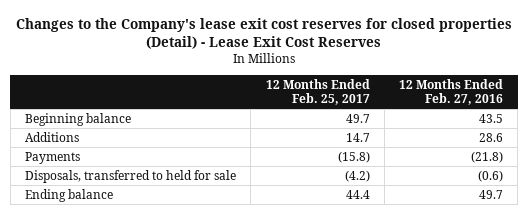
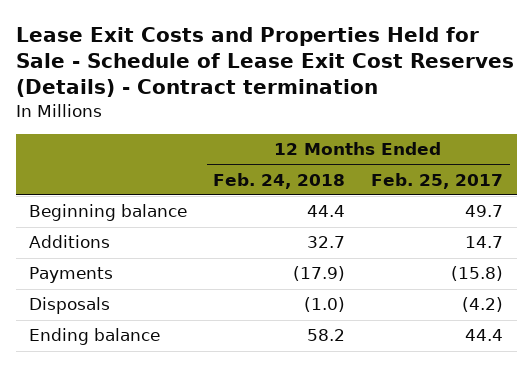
[16,17,513,49] Changes to the Company's lease exit cost reserves for closed properties (Detail) - Lease Exit Cost Reserves -> [15,26,514,98] Lease Exit Costs and Properties Held for Sale - Schedule of Lease Exit Cost Reserves (Details) - Contract termination
[399,78,504,105] 12 Months Ended Feb. 27, 2016 -> none
none -> [213,172,346,189] Feb. 24, 2018
[25,169,237,183] Disposals, transferred to held for sale -> none
none -> [28,297,110,315] Disposals

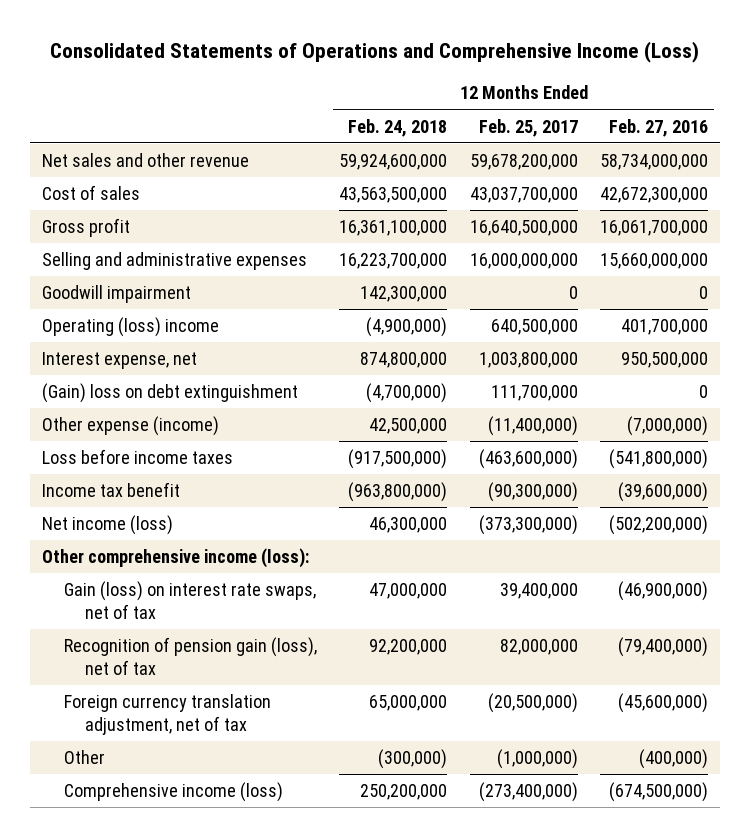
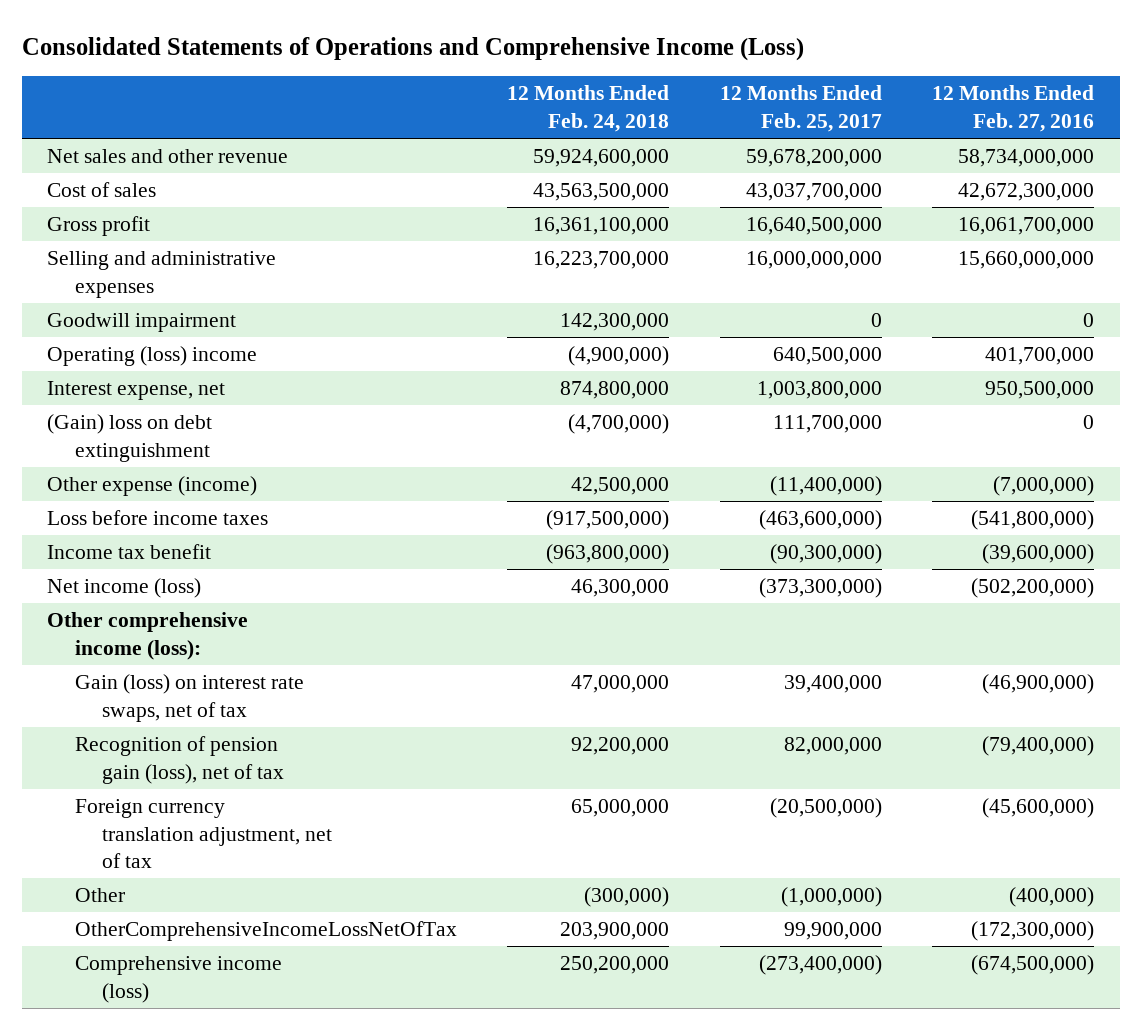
none -> [74,920,457,941] OtherComprehensiveIncomeLossNetOfTax

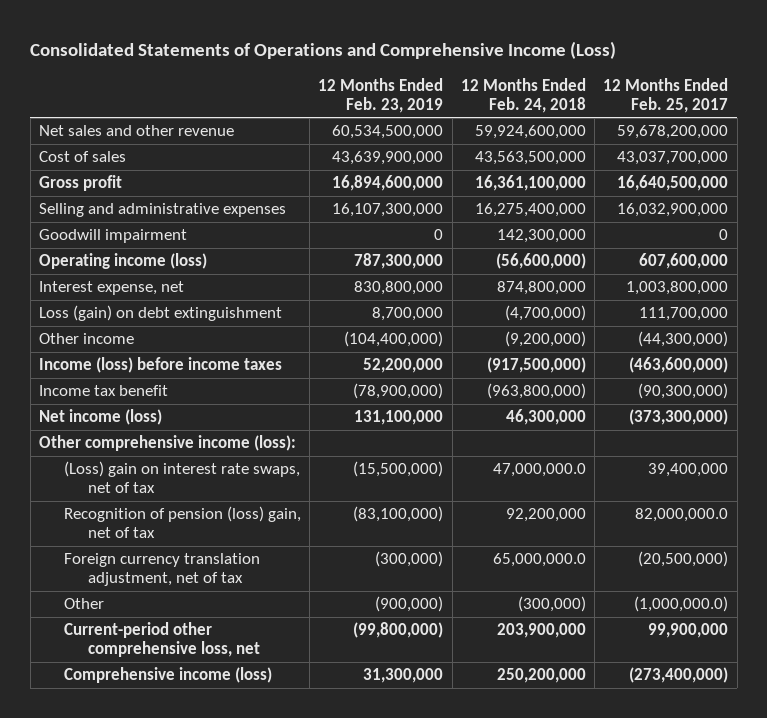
[932,85,1095,133] 12 Months Ended Feb. 27, 2016 -> none
none -> [318,77,444,113] 12 Months Ended Feb. 23, 2019
[533,250,670,269] 16,223,700,000 -> [474,203,586,218] 16,275,400,000
[745,250,882,269] 16,000,000,000 -> [617,203,729,218] 16,032,900,000
[47,345,258,366] Operating (loss) income -> [39,253,208,270] Operating income (loss)
[568,345,670,366] (4,900,000) -> [495,253,586,270] (56,600,000)
[772,346,882,365] 640,500,000 -> [639,253,729,270] 607,600,000
[47,413,213,462] (Gain) loss on debt extinguishment -> [39,305,283,322] Loss (gain) on debt extinguishment
[47,475,258,496] Other expense (income) -> [39,333,135,345] Other income
[571,476,670,495] 42,500,000 -> [504,331,586,348] (9,200,000)
[769,475,882,496] (11,400,000) -> [638,331,729,348] (44,300,000)
[47,509,269,525] Loss before income taxes -> [39,357,283,374] Income (loss) before income taxes
[74,673,304,722] Gain (loss) on interest rate swaps, net of tax -> [63,461,300,494] (Loss) gain on interest rate swaps, net of tax
[571,674,670,693] 47,000,000 -> [492,463,586,478] 47,000,000.0
[74,735,284,784] Recognition of pension gain (loss), net of tax -> [63,506,301,539] Recognition of pension (loss) gain, net of tax
[783,736,882,755] 82,000,000 -> [635,508,729,523] 82,000,000.0
[571,798,670,817] 65,000,000 -> [492,553,586,568] 65,000,000.0
[780,886,882,907] (1,000,000) -> [634,596,729,613] (1,000,000.0)
[74,920,457,941] OtherComprehensiveIncomeLossNetOfTax -> [63,622,261,658] Current-period other comprehensive loss, net

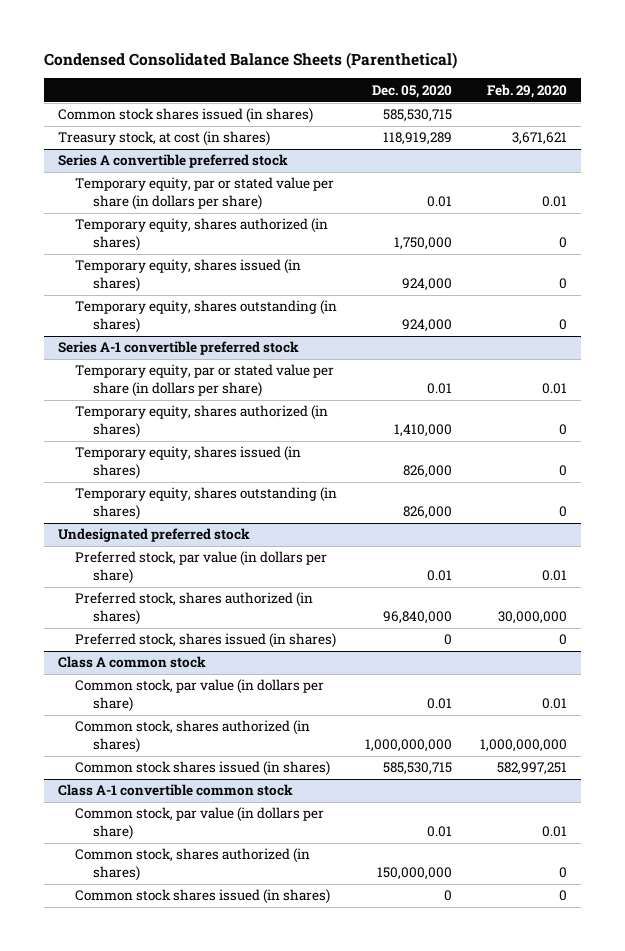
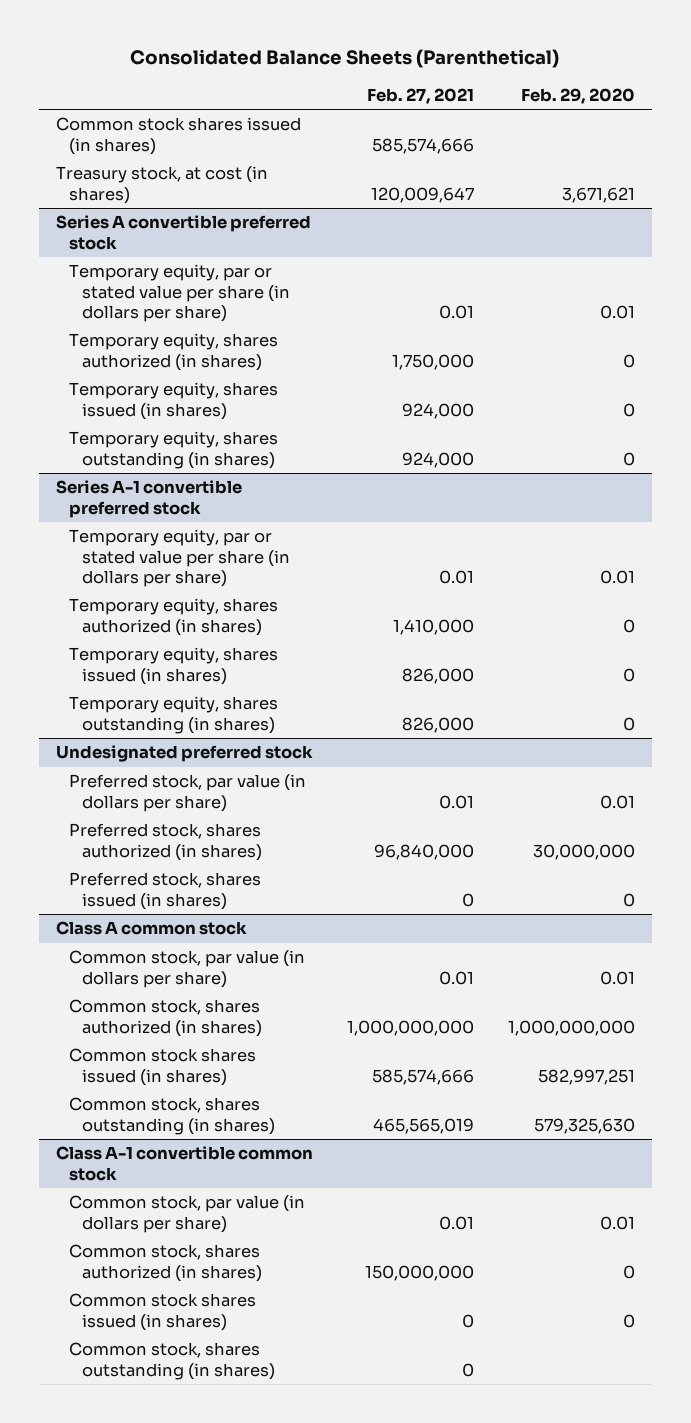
[43,51,457,69] Condensed Consolidated Balance Sheets (Parenthetical) -> [130,49,560,69] Consolidated Balance Sheets (Parenthetical)
[372,84,453,98] Dec. 05, 2020 -> none
none -> [366,87,474,104] Feb. 27, 2021
none -> [68,1097,275,1135] Common stock, shares outstanding (in shares)
none -> [68,1342,275,1380] Common stock, shares outstanding (in shares)

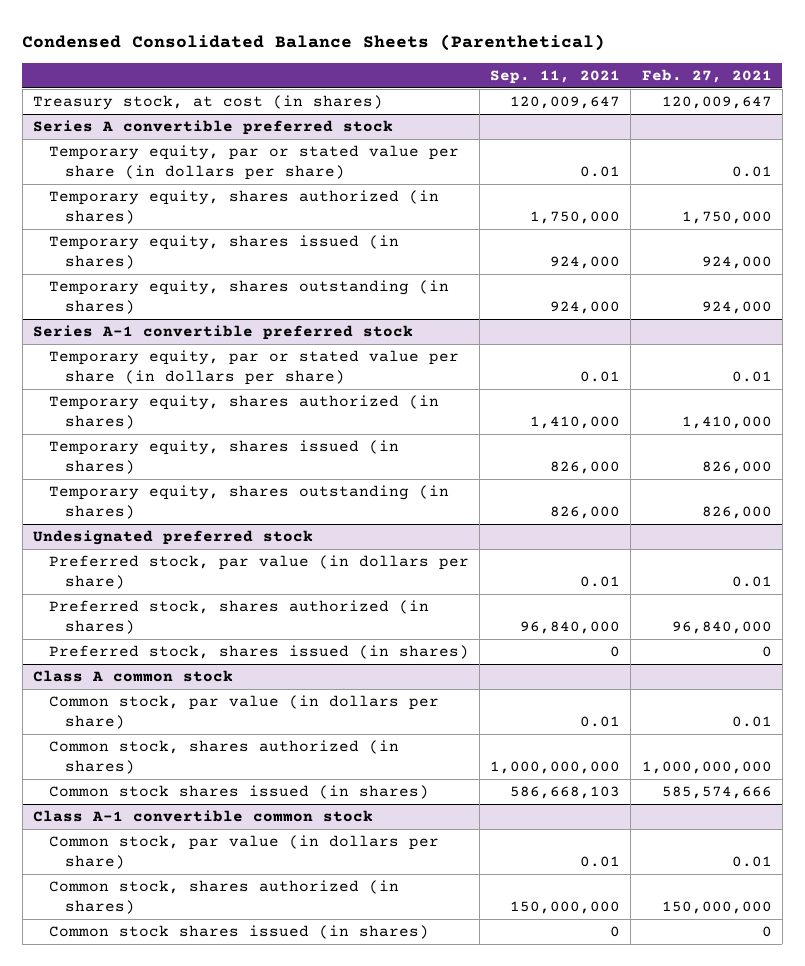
[130,49,560,69] Consolidated Balance Sheets (Parenthetical) -> [22,33,606,51] Condensed Consolidated Balance Sheets (Parenthetical)
[520,87,635,104] Feb. 29, 2020 -> none
none -> [490,69,621,84] Sep. 11, 2021
[55,117,301,155] Common stock shares issued (in shares) -> none
[68,1097,275,1135] Common stock, shares outstanding (in shares) -> none
[68,1342,275,1380] Common stock, shares outstanding (in shares) -> none

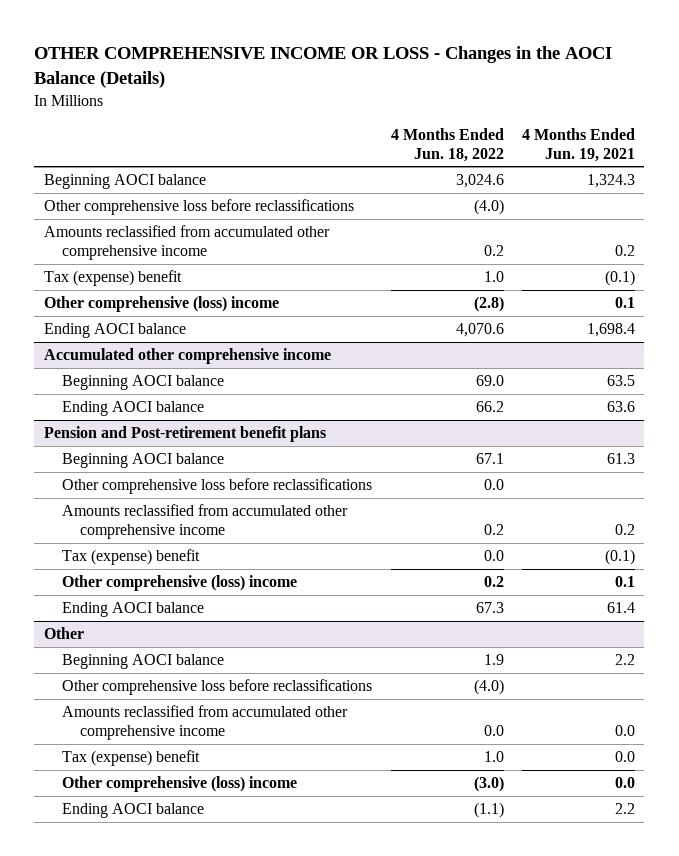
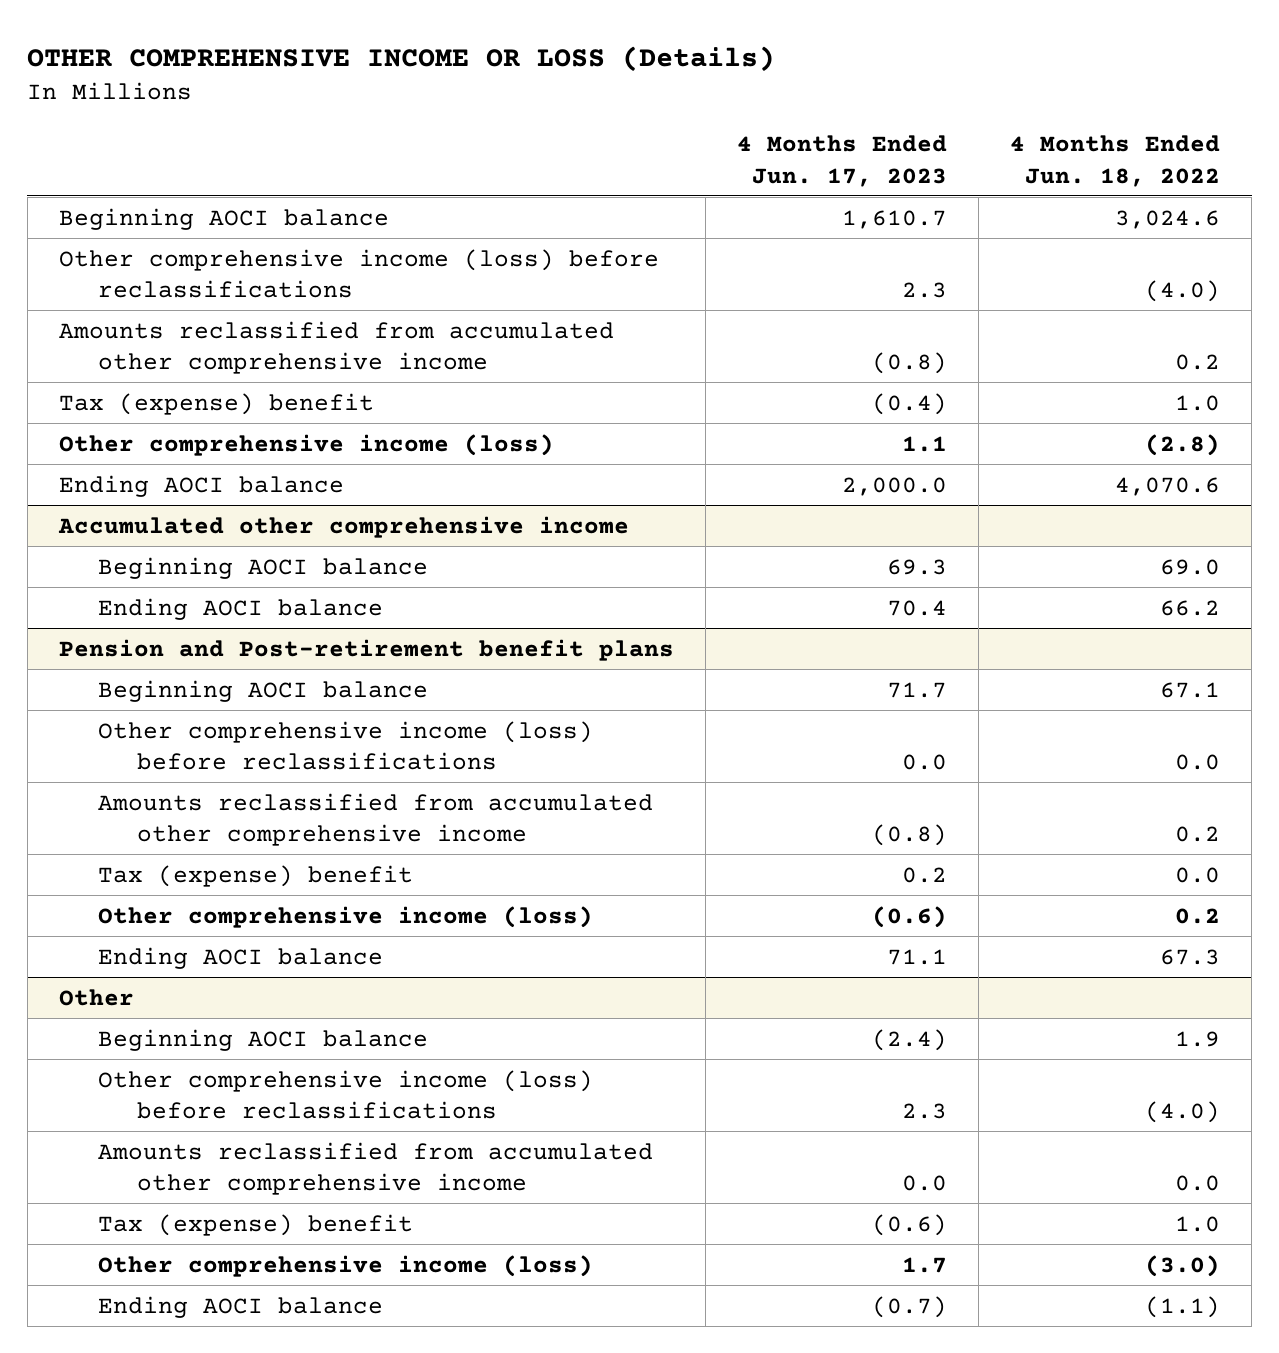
[34,46,613,88] OTHER COMPREHENSIVE INCOME OR LOSS - Changes in the AOCI Balance (Details) -> [27,45,776,72] OTHER COMPREHENSIVE INCOME OR LOSS (Details)
[522,127,636,162] 4 Months Ended Jun. 19, 2021 -> none
none -> [737,134,948,187] 4 Months Ended Jun. 17, 2023
[43,199,354,216] Other comprehensive loss before reclassifications -> [58,248,659,299] Other comprehensive income (loss) before reclassifications
[43,296,279,313] Other comprehensive (loss) income -> [58,433,554,456] Other comprehensive income (loss)
[62,478,373,495] Other comprehensive loss before reclassifications -> [97,720,593,771] Other comprehensive income (loss) before reclassifications
[62,575,298,592] Other comprehensive (loss) income -> [97,905,593,928] Other comprehensive income (loss)
[62,679,373,696] Other comprehensive loss before reclassifications -> [97,1069,593,1120] Other comprehensive income (loss) before reclassifications
[62,776,298,793] Other comprehensive (loss) income -> [97,1254,593,1277] Other comprehensive income (loss)

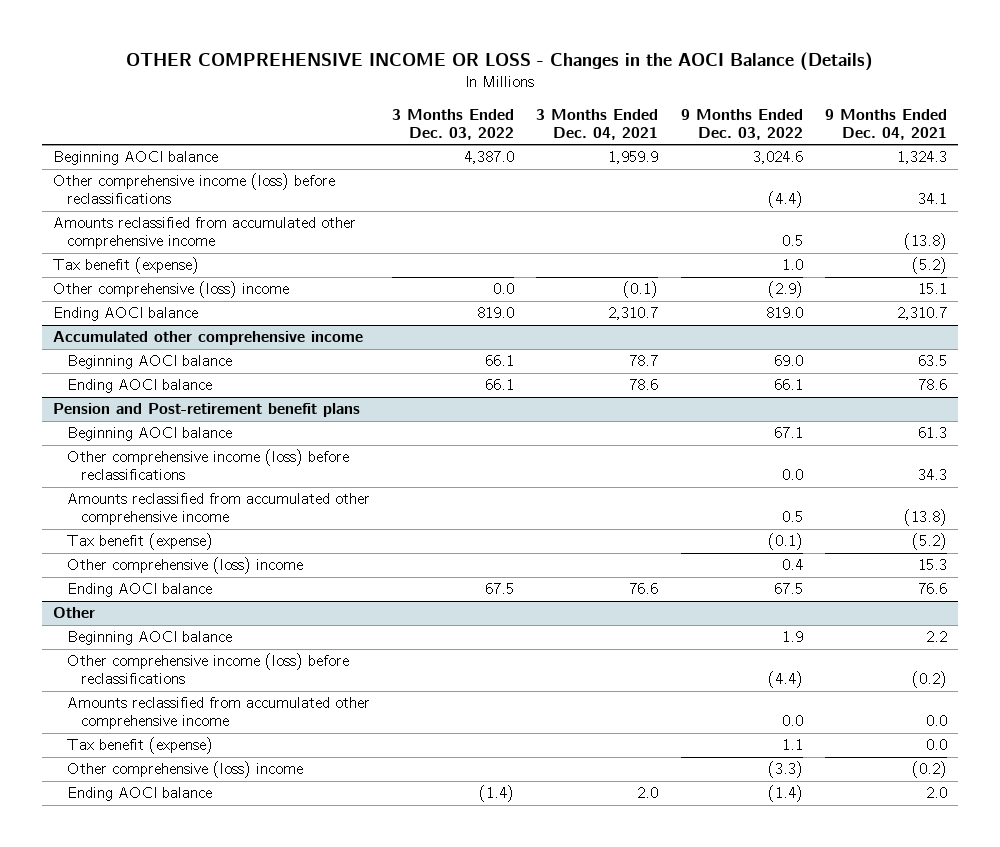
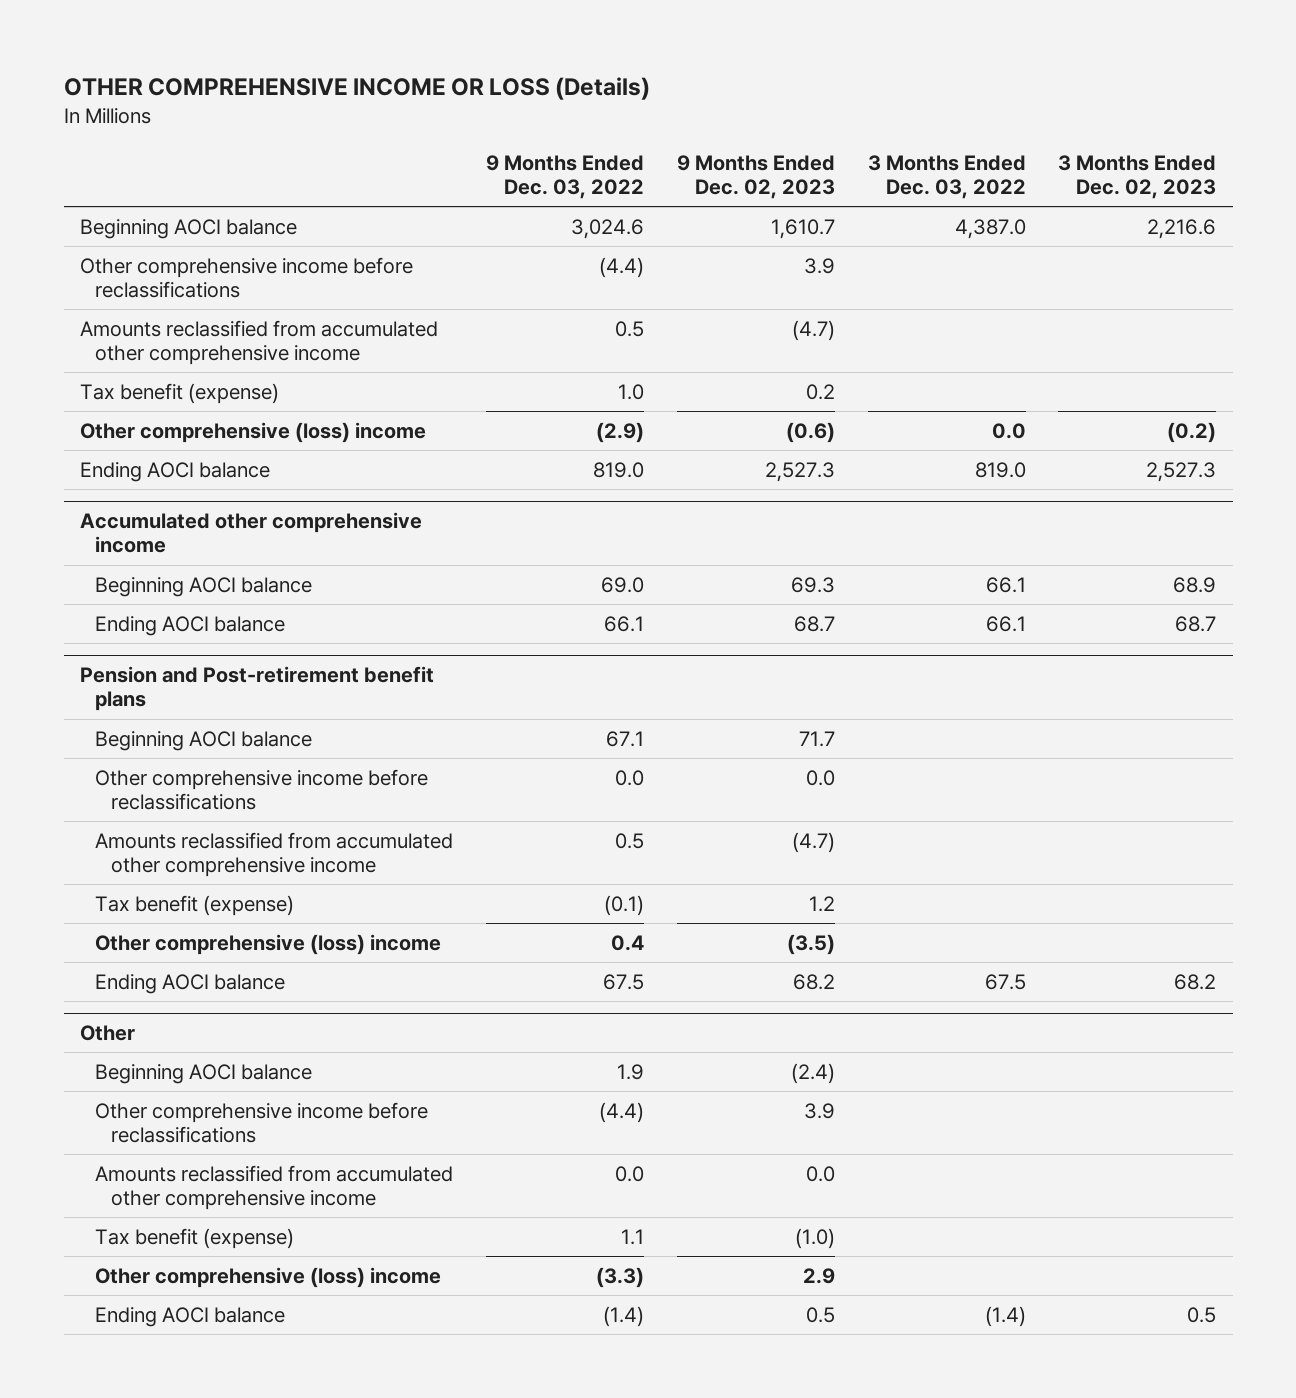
[125,51,873,71] OTHER COMPREHENSIVE INCOME OR LOSS - Changes in the AOCI Balance (Details) -> [63,77,650,101] OTHER COMPREHENSIVE INCOME OR LOSS (Details)
[536,108,659,140] 3 Months Ended Dec. 04, 2021 -> none
[825,108,948,140] 9 Months Ended Dec. 04, 2021 -> none
none -> [676,154,835,199] 9 Months Ended Dec. 02, 2023
none -> [1058,154,1217,199] 3 Months Ended Dec. 02, 2023
[52,173,335,205] Other comprehensive income (loss) before reclassifications -> [80,256,414,299] Other comprehensive income before reclassifications
[66,449,349,481] Other comprehensive income (loss) before reclassifications -> [95,768,429,811] Other comprehensive income before reclassifications
[66,653,349,685] Other comprehensive income (loss) before reclassifications -> [95,1101,429,1144] Other comprehensive income before reclassifications

